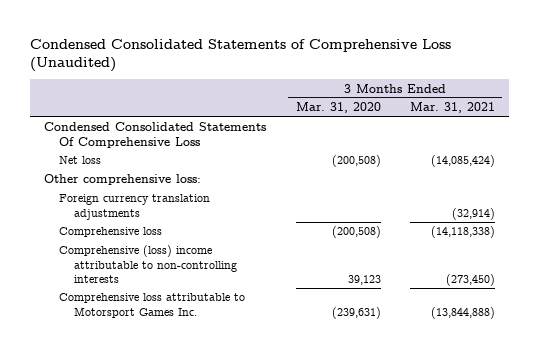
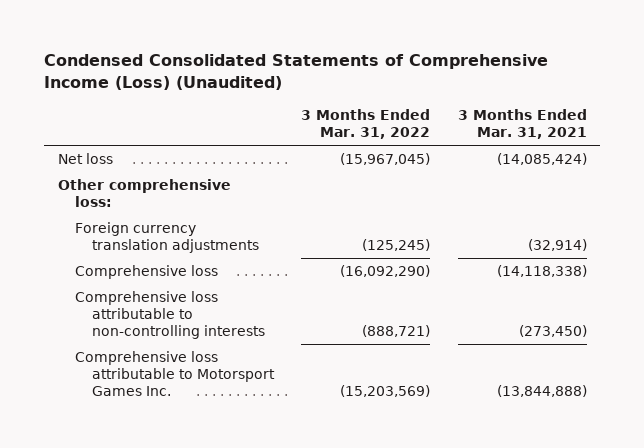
[29,38,451,73] Condensed Consolidated Statements of Comprehensive Loss (Unaudited) -> [44,54,549,91] Condensed Consolidated Statements of Comprehensive Income (Loss) (Unaudited)
[295,102,381,114] Mar. 31, 2020 -> none
none -> [301,109,431,140] 3 Months Ended Mar. 31, 2022
[44,122,267,148] Condensed Consolidated Statements Of Comprehensive Loss -> none
[59,245,237,283] Comprehensive (loss) income attributable to non-controlling interests -> [75,291,266,340] Comprehensive loss attributable to non-controlling interests

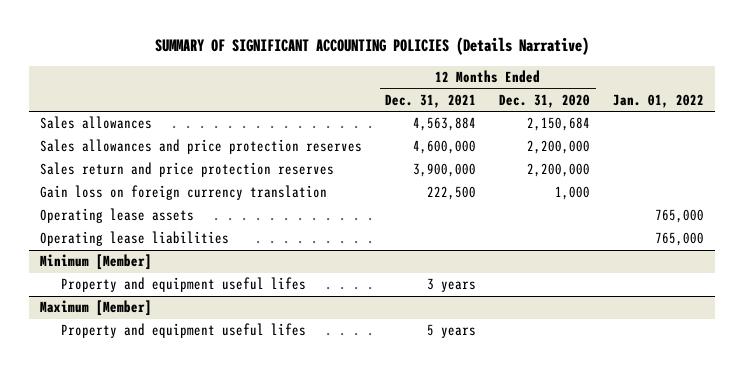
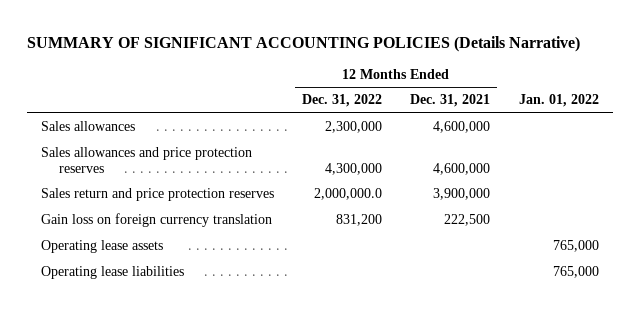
[499,94,591,109] Dec. 31, 2020 -> none
none -> [301,94,382,108] Dec. 31, 2022
[413,117,477,132] 4,563,884 -> [433,121,491,134] 4,600,000
[40,254,153,271] Minimum [Member] -> none
[60,277,306,293] Property and equipment useful lifes -> none
[40,300,153,317] Maximum [Member] -> none
[60,323,306,339] Property and equipment useful lifes -> none

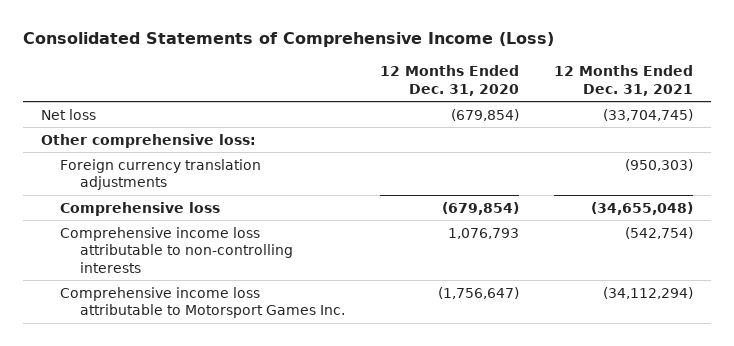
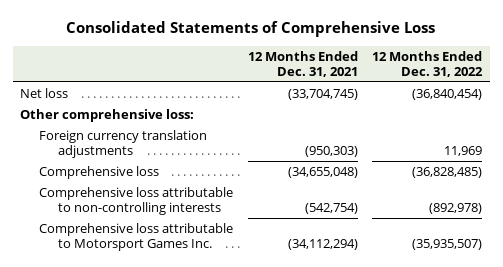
[22,32,554,48] Consolidated Statements of Comprehensive Income (Loss) -> [66,21,436,38] Consolidated Statements of Comprehensive Loss
[379,64,519,96] 12 Months Ended Dec. 31, 2020 -> none
none -> [372,51,484,78] 12 Months Ended Dec. 31, 2022
[60,226,293,274] Comprehensive income loss attributable to non-controlling interests -> [39,187,234,216] Comprehensive loss attributable to non-controlling interests
[60,286,345,319] Comprehensive income loss attributable to Motorsport Games Inc. -> [39,223,234,252] Comprehensive loss attributable to Motorsport Games Inc.

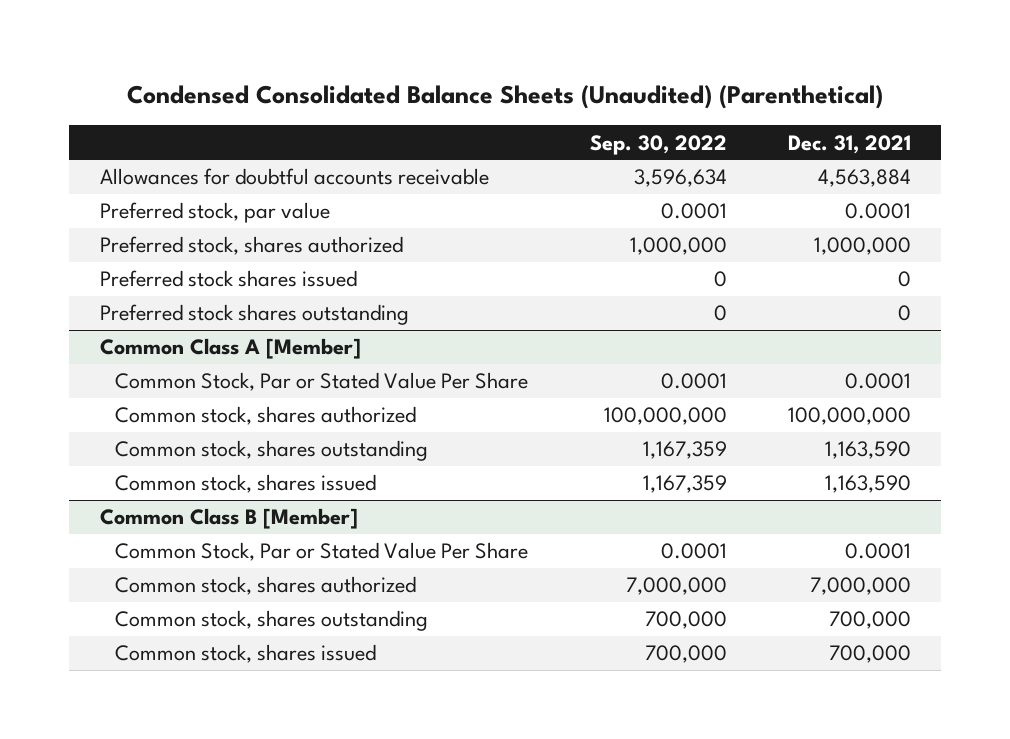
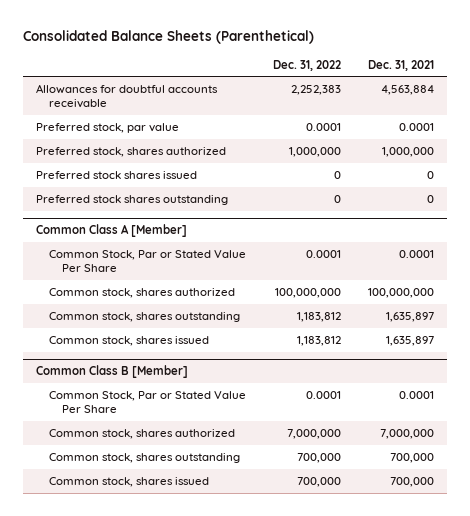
[127,85,884,110] Condensed Consolidated Balance Sheets (Unaudited) (Parenthetical) -> [23,30,315,45] Consolidated Balance Sheets (Parenthetical)
[589,134,727,155] Sep. 30, 2022 -> none
none -> [273,59,342,71] Dec. 31, 2022
[824,441,911,460] 1,163,590 -> [385,311,434,322] 1,635,897
[824,475,911,494] 1,163,590 -> [385,335,434,346] 1,635,897

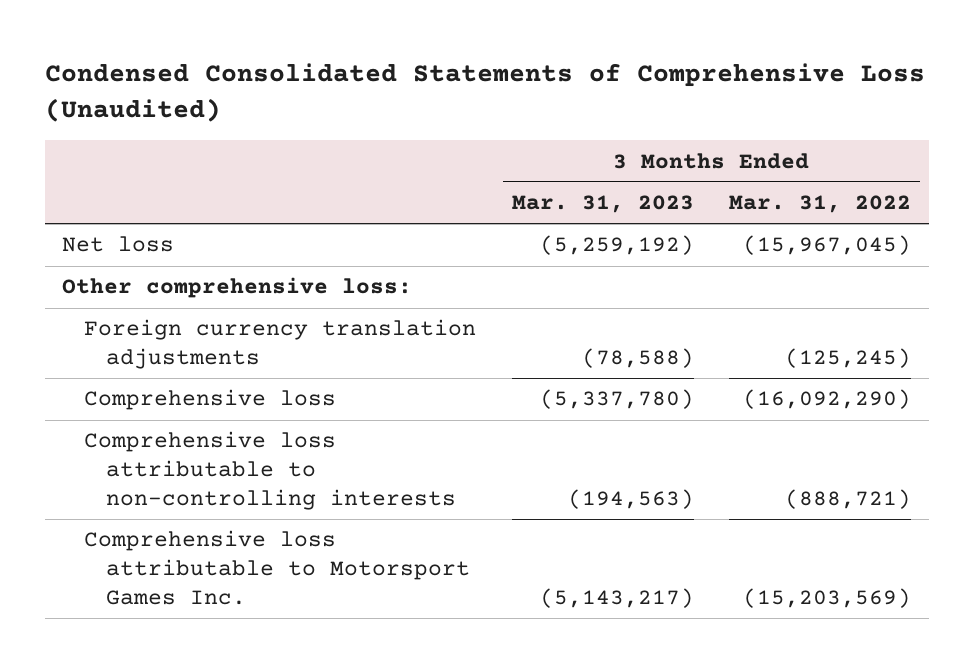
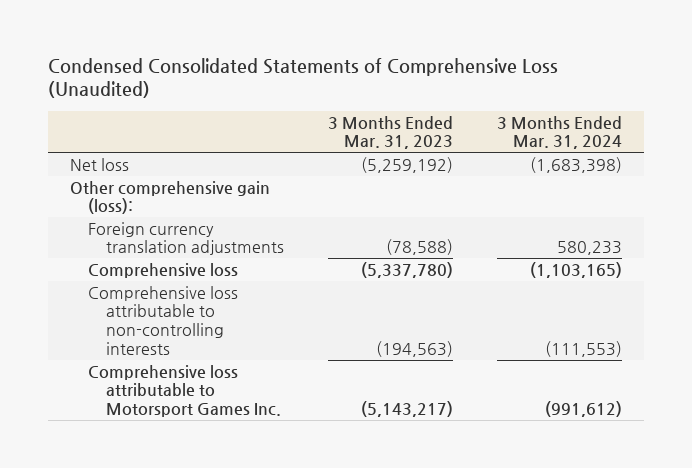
[728,195,911,214] Mar. 31, 2022 -> none
none -> [497,115,623,150] 3 Months Ended Mar. 31, 2024
[62,277,413,299] Other comprehensive loss: -> [69,180,270,215] Other comprehensive gain (loss):

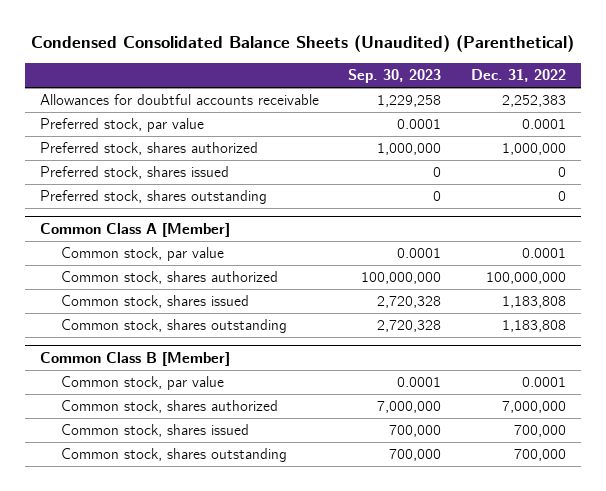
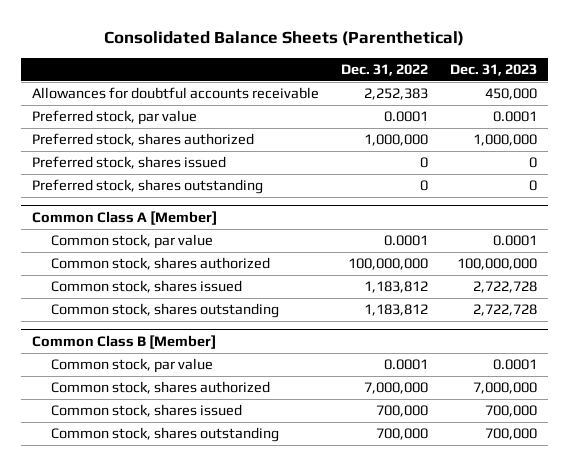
[30,35,574,53] Condensed Consolidated Balance Sheets (Unaudited) (Parenthetical) -> [104,31,465,47] Consolidated Balance Sheets (Parenthetical)
[348,69,442,84] Sep. 30, 2023 -> none
none -> [449,64,537,77] Dec. 31, 2023
[501,296,566,309] 1,183,808 -> [363,281,428,294] 1,183,812
[501,320,566,333] 1,183,808 -> [363,304,428,317] 1,183,812

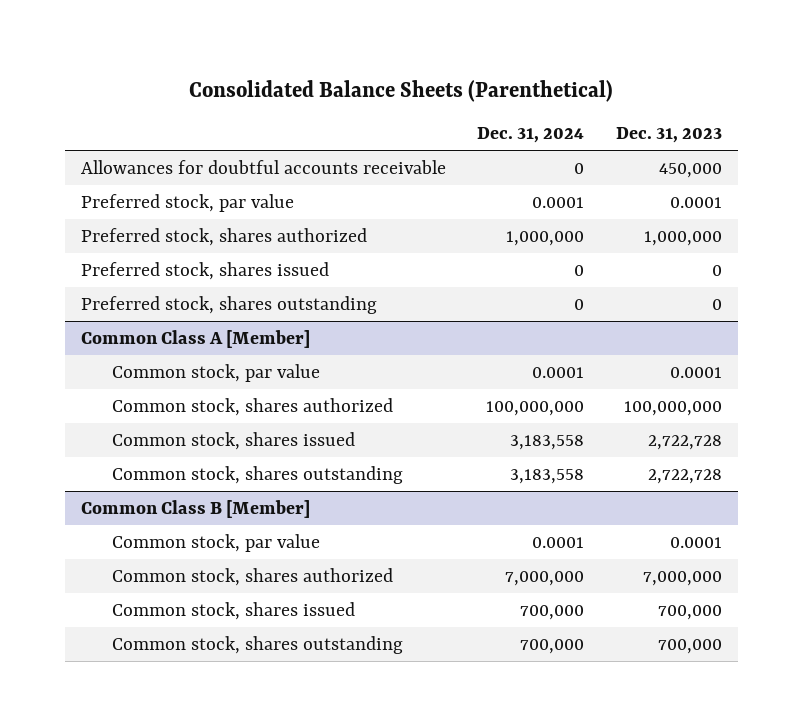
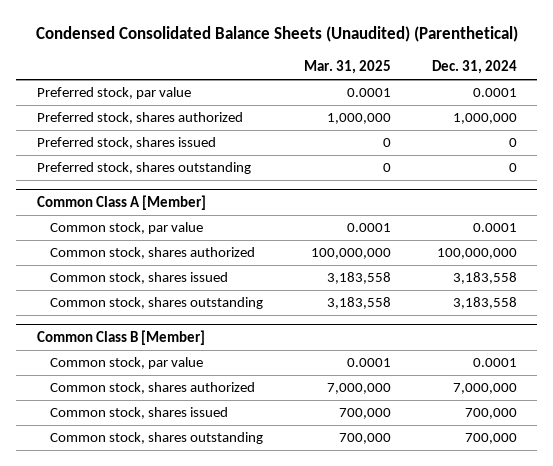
[189,79,614,102] Consolidated Balance Sheets (Parenthetical) -> [35,26,518,43] Condensed Consolidated Balance Sheets (Unaudited) (Parenthetical)
[616,127,723,144] Dec. 31, 2023 -> none
none -> [303,60,391,75] Mar. 31, 2025
[80,159,446,174] Allowances for doubtful accounts receivable -> none

